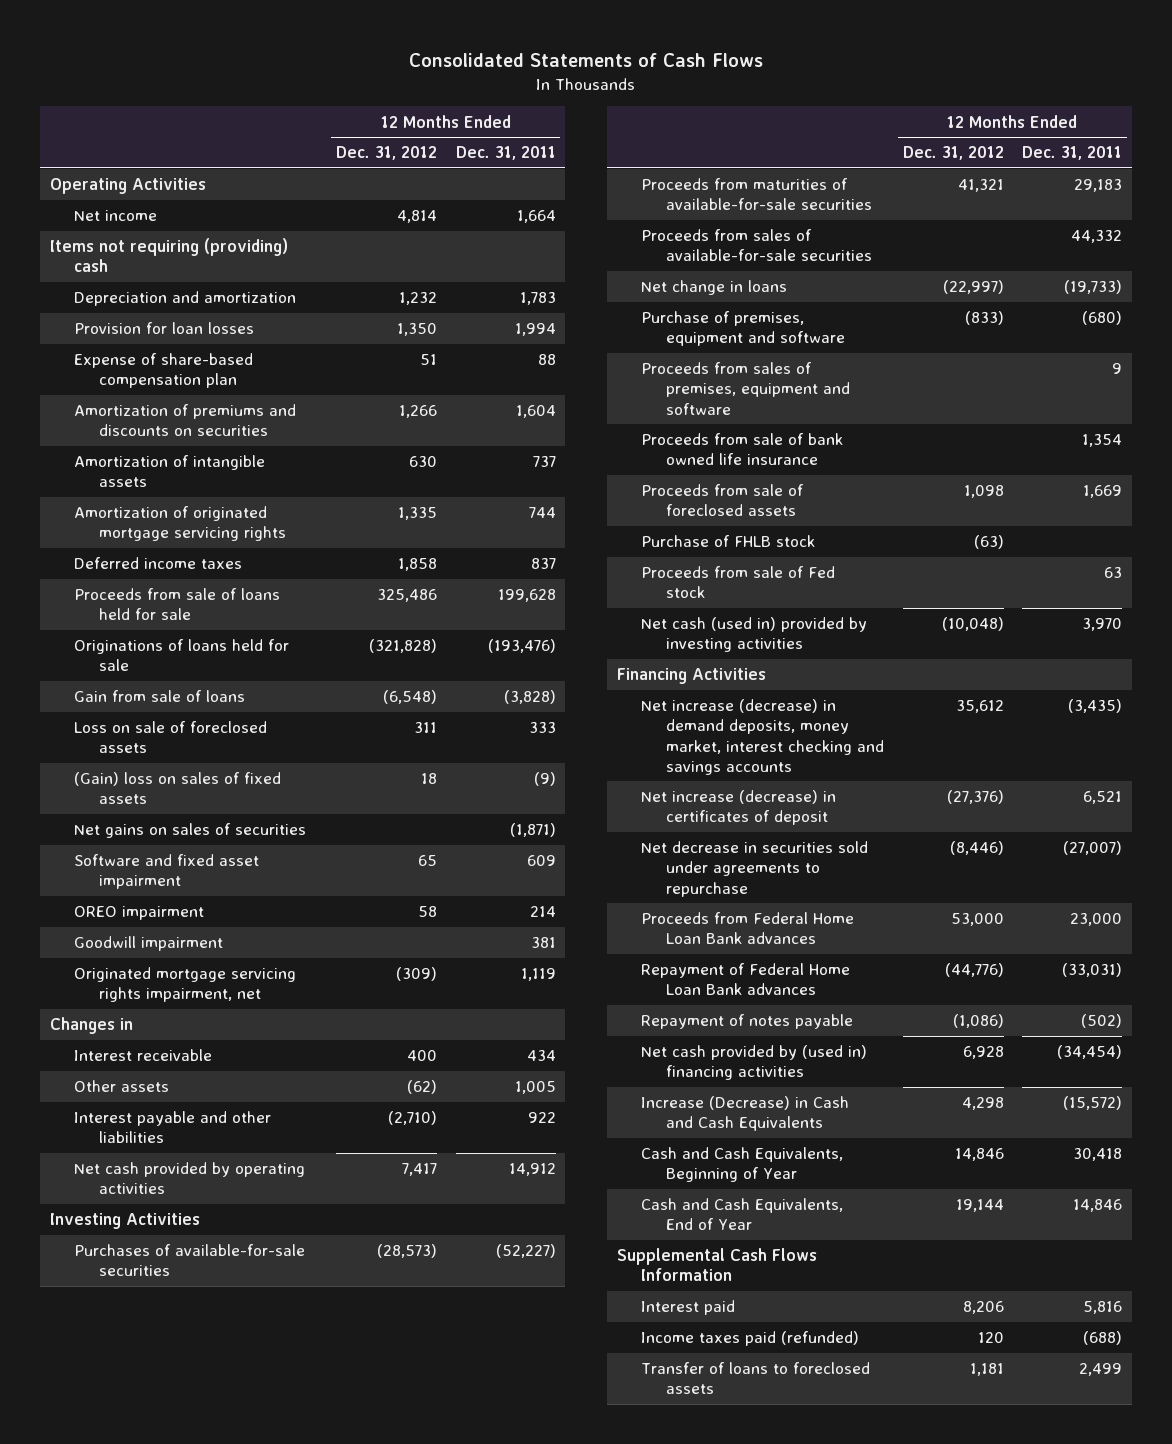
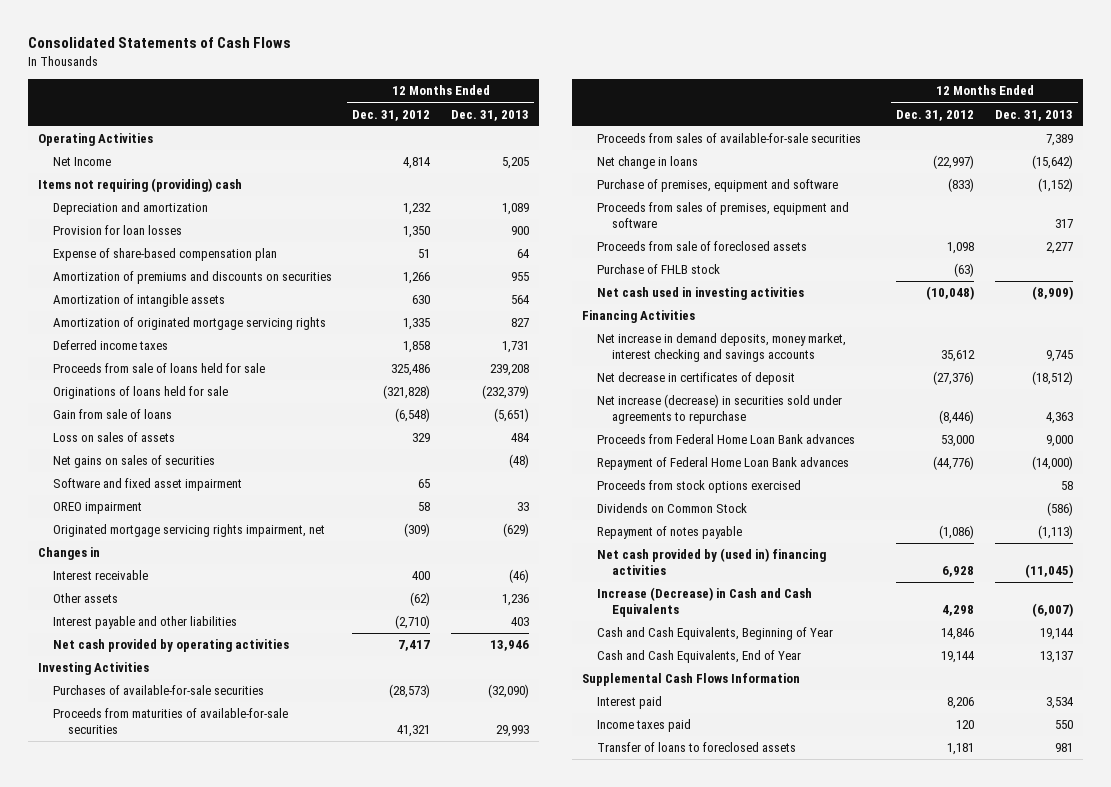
[455,146,556,161] Dec. 31, 2011 -> none
none -> [450,109,529,121] Dec. 31, 2013
[74,210,158,222] Net income -> [52,157,111,167] Net Income
[74,721,268,754] Loss on sale of foreclosed assets -> none
[74,772,282,805] (Gain) loss on sales of fixed assets -> [52,432,175,443] Loss on sales of assets
[420,773,437,785] 18 -> [412,433,431,443] 329
[74,936,224,952] Goodwill impairment -> none
[641,433,844,466] Proceeds from sale of bank owned life insurance -> none
[641,566,836,599] Proceeds from sale of Fed stock -> none
[641,617,868,653] Net cash (used in) provided by investing activities -> [597,287,805,301] Net cash used in investing activities
[641,699,884,775] Net increase (decrease) in demand deposits, money market, interest checking and savings accounts -> [597,333,847,362] Net increase in demand deposits, money market, interest checking and savings accounts
[641,790,837,826] Net increase (decrease) in certificates of deposit -> [597,372,796,386] Net decrease in certificates of deposit
[641,841,869,897] Net decrease in securities sold under agreements to repurchase -> [597,394,843,424] Net increase (decrease) in securities sold under agreements to repurchase
none -> [597,480,802,494] Proceeds from stock options exercised
none -> [597,503,748,514] Dividends on Common Stock
[641,1331,860,1347] Income taxes paid (refunded) -> [597,719,692,733] Income taxes paid

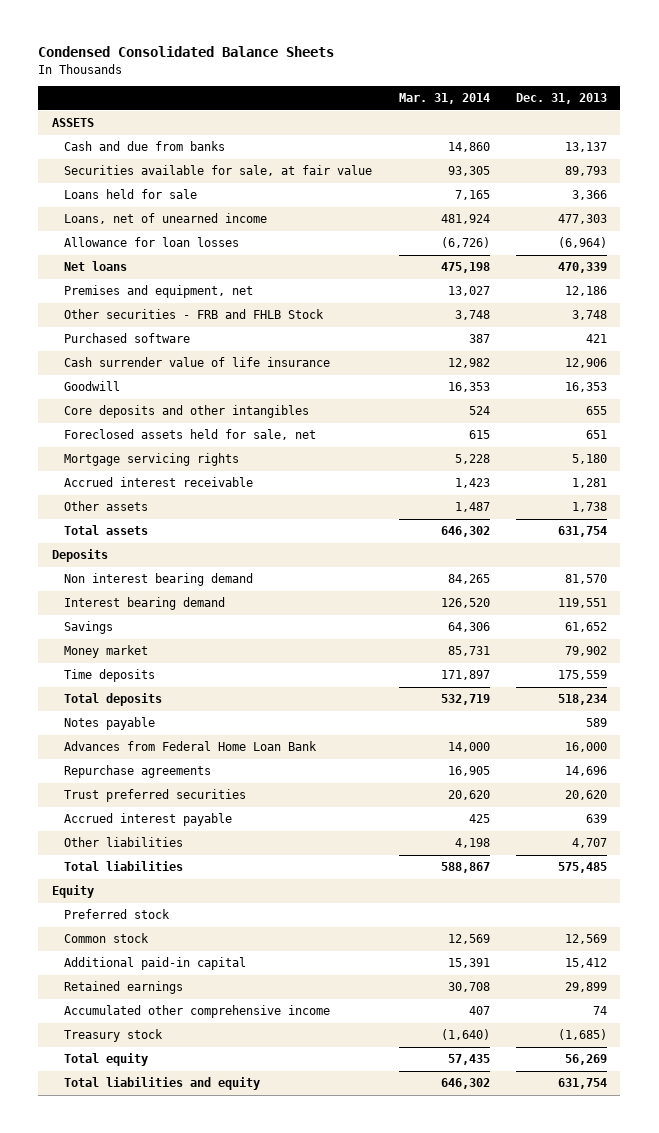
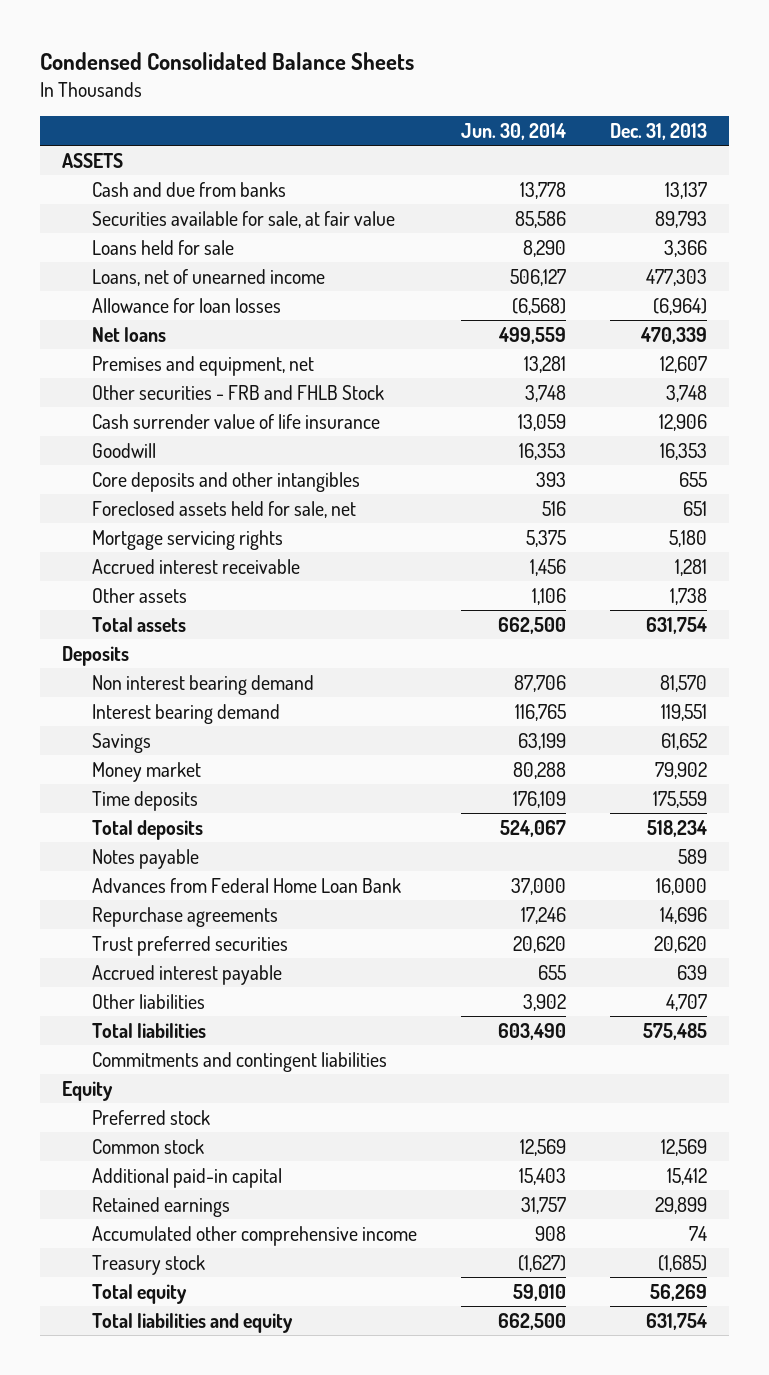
[398,93,490,105] Mar. 31, 2014 -> none
none -> [460,122,566,140] Jun. 30, 2014
[564,286,607,297] 12,186 -> [659,355,707,373] 12,607
[64,333,191,344] Purchased software -> none
none -> [91,1051,387,1072] Commitments and contingent liabilities

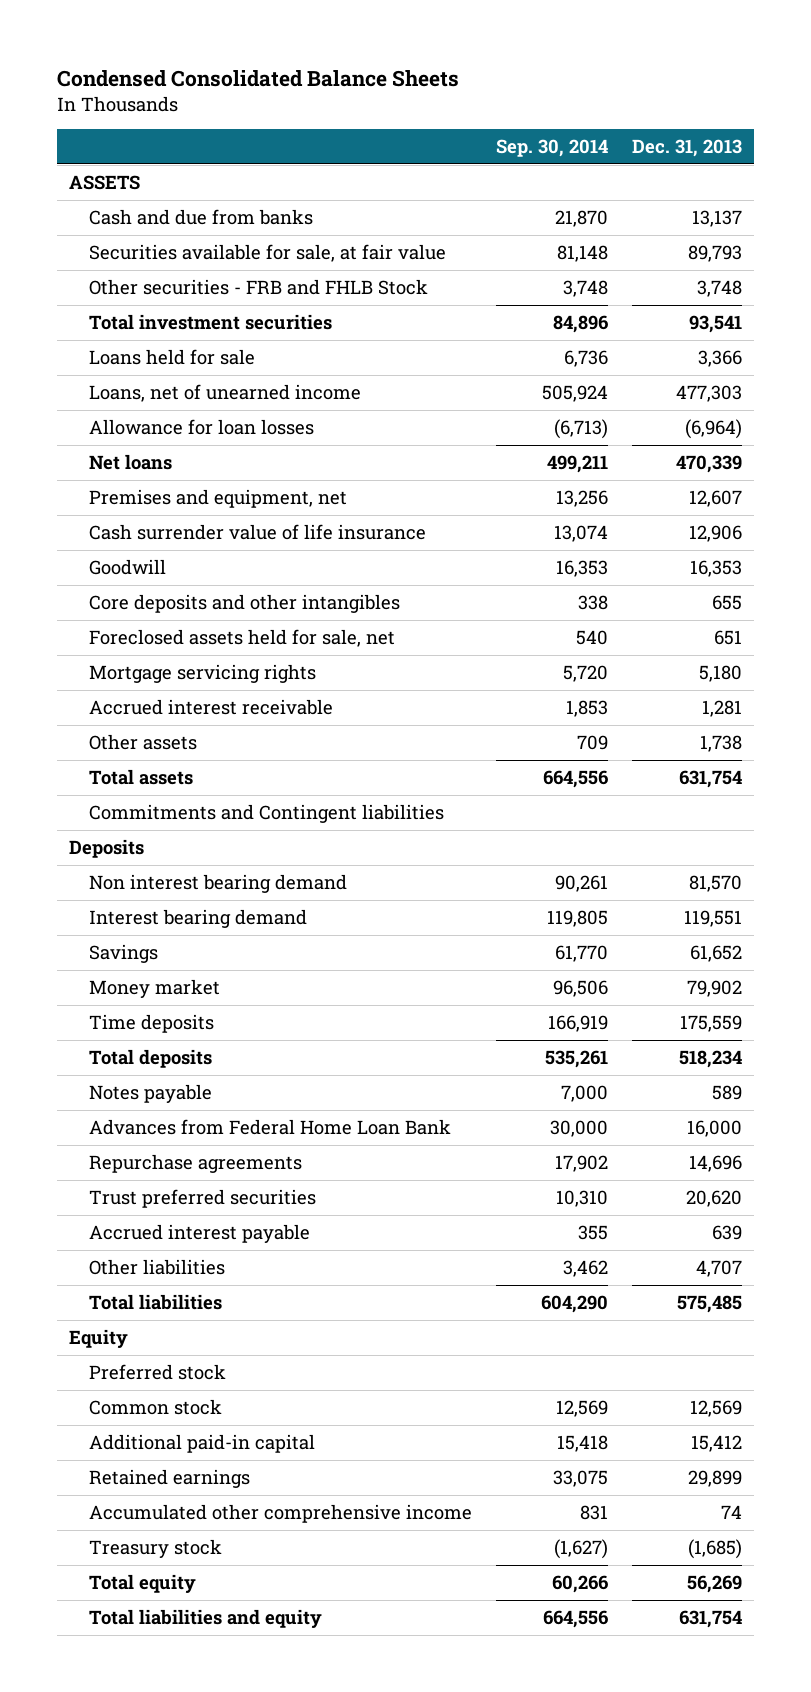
[460,122,566,140] Jun. 30, 2014 -> none
none -> [495,139,608,158] Sep. 30, 2014
[91,384,384,400] Other securities - FRB and FHLB Stock -> [89,279,429,296] Other securities - FRB and FHLB Stock
none -> [89,314,333,331] Total investment securities
none -> [89,804,445,824] Commitments and Contingent liabilities
[91,1051,387,1072] Commitments and contingent liabilities -> none

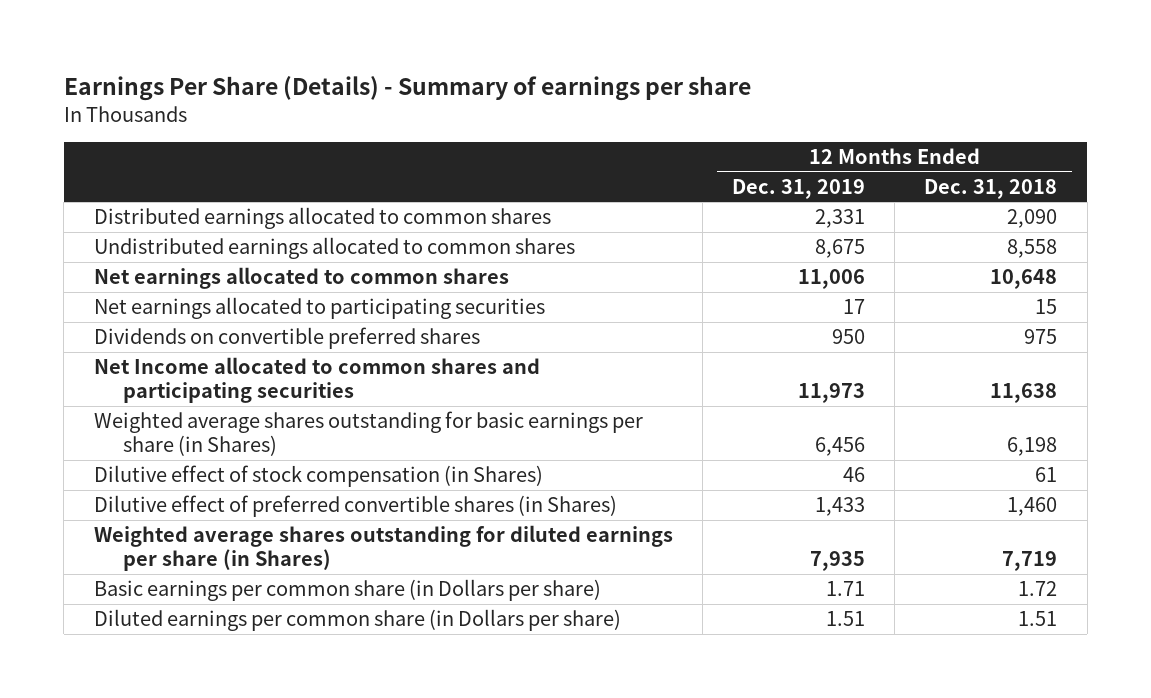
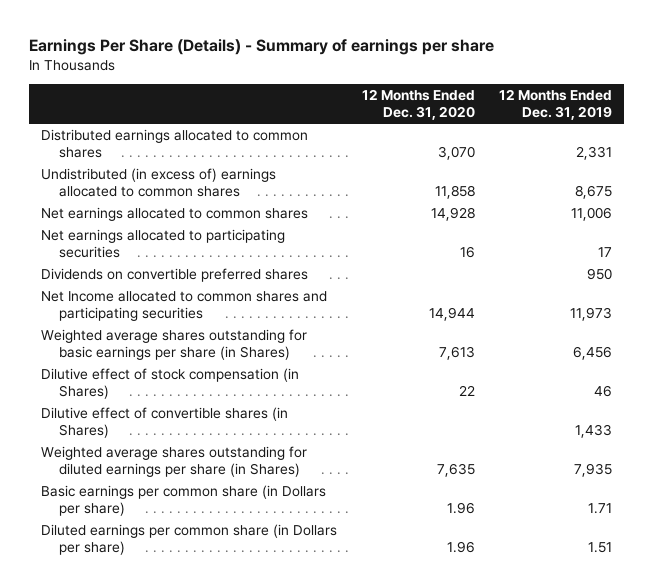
[924,178,1058,199] Dec. 31, 2018 -> none
none -> [361,88,475,121] 12 Months Ended Dec. 31, 2020
[93,237,575,260] Undistributed earnings allocated to common shares -> [41,167,277,198] Undistributed (in excess of) earnings allocated to common shares
[93,495,617,518] Dilutive effect of preferred convertible shares (in Shares) -> [41,406,289,439] Dilutive effect of convertible shares (in Shares)

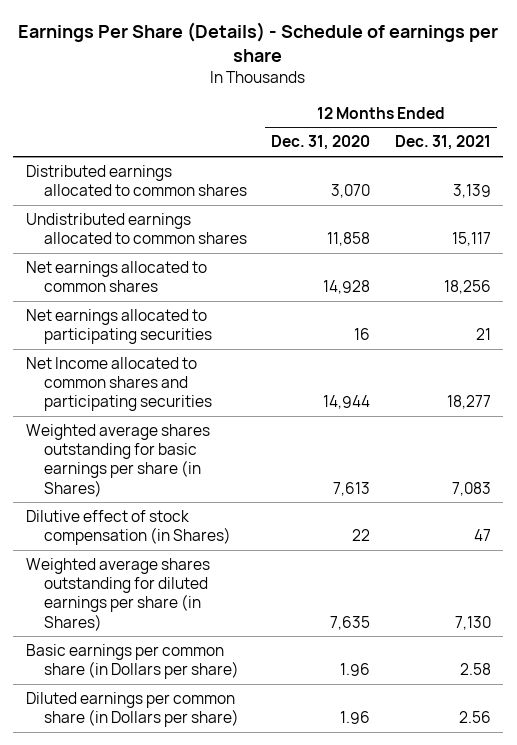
[28,38,494,55] Earnings Per Share (Details) - Summary of earnings per share -> [18,21,499,62] Earnings Per Share (Details) - Schedule of earnings per share
[499,88,613,121] 12 Months Ended Dec. 31, 2019 -> none
none -> [394,135,491,151] Dec. 31, 2021
[41,167,277,198] Undistributed (in excess of) earnings allocated to common shares -> [25,213,247,245] Undistributed earnings allocated to common shares
[41,267,309,282] Dividends on convertible preferred shares -> none
[41,406,289,439] Dilutive effect of convertible shares (in Shares) -> none

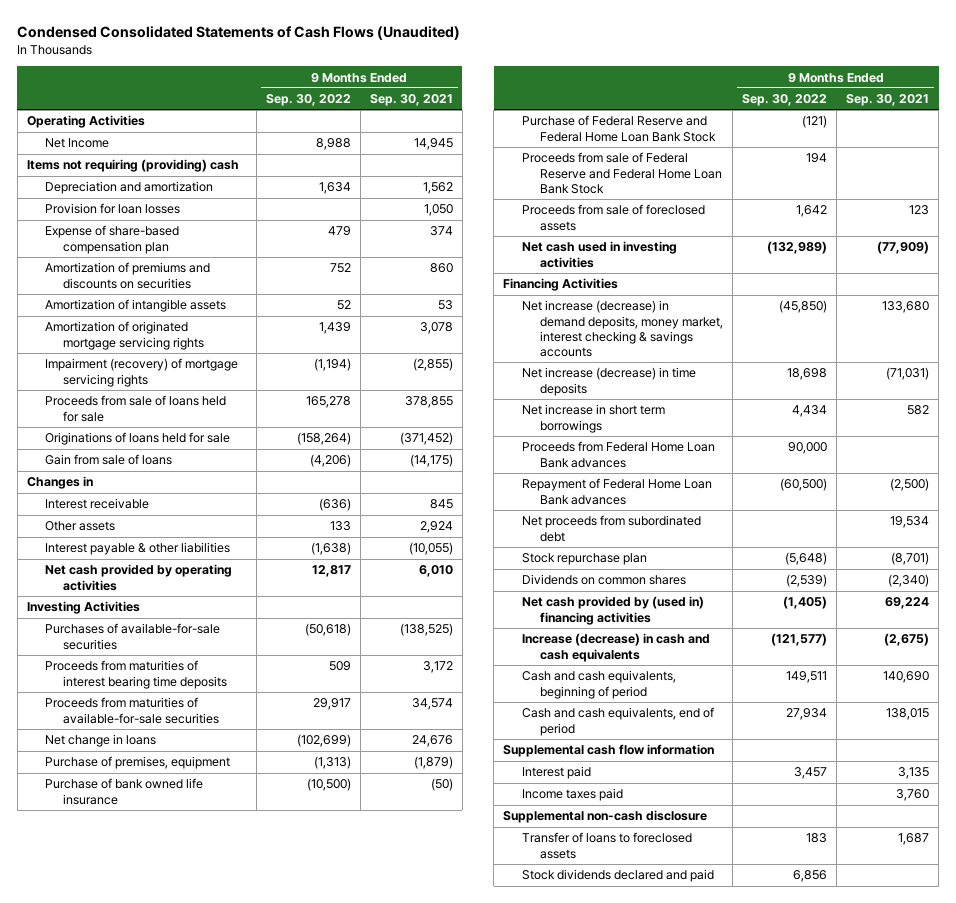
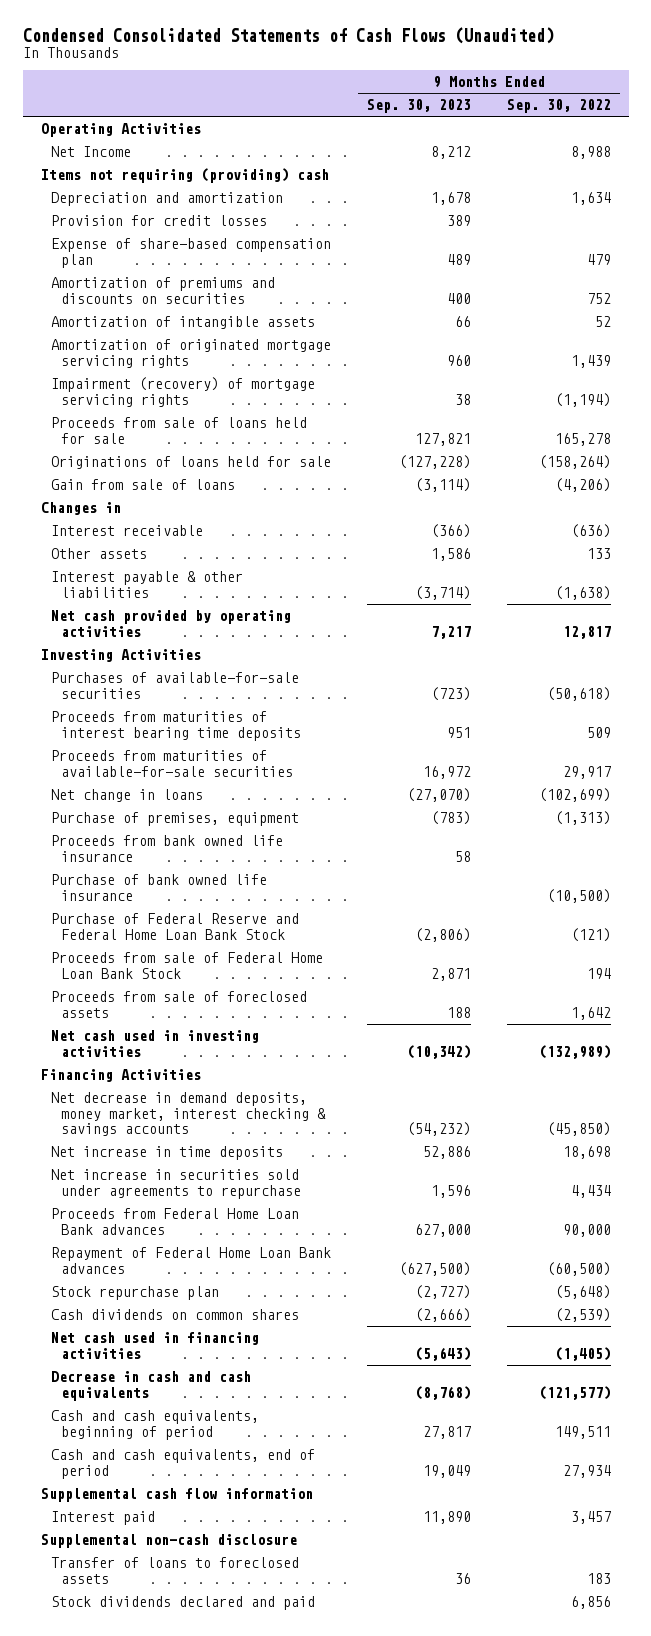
[369,94,453,107] Sep. 30, 2021 -> none
none -> [366,99,471,114] Sep. 30, 2023
[45,203,181,215] Provision for loan losses -> [50,215,267,227] Provision for credit losses
none -> [50,835,283,862] Proceeds from bank owned life insurance
[521,152,722,194] Proceeds from sale of Federal Reserve and Federal Home Loan Bank Stock -> [50,952,323,979] Proceeds from sale of Federal Home Loan Bank Stock
[521,300,723,358] Net increase (decrease) in demand deposits, money market, interest checking & savings accounts -> [50,1092,326,1137] Net decrease in demand deposits, money market, interest checking & savings accounts
[521,367,696,396] Net increase (decrease) in time deposits -> [50,1146,283,1161] Net increase in time deposits
[521,404,665,433] Net increase in short term borrowings -> [50,1169,301,1199] Net increase in securities sold under agreements to repurchase
[521,515,701,542] Net proceeds from subordinated debt -> none
[521,574,686,586] Dividends on common shares -> [50,1309,299,1321] Cash dividends on common shares
[521,596,704,625] Net cash provided by (used in) financing activities -> [50,1332,259,1359] Net cash used in financing activities
[521,633,710,662] Increase (decrease) in cash and cash equivalents -> [50,1371,251,1401] Decrease in cash and cash equivalents
[521,788,623,802] Income taxes paid -> none

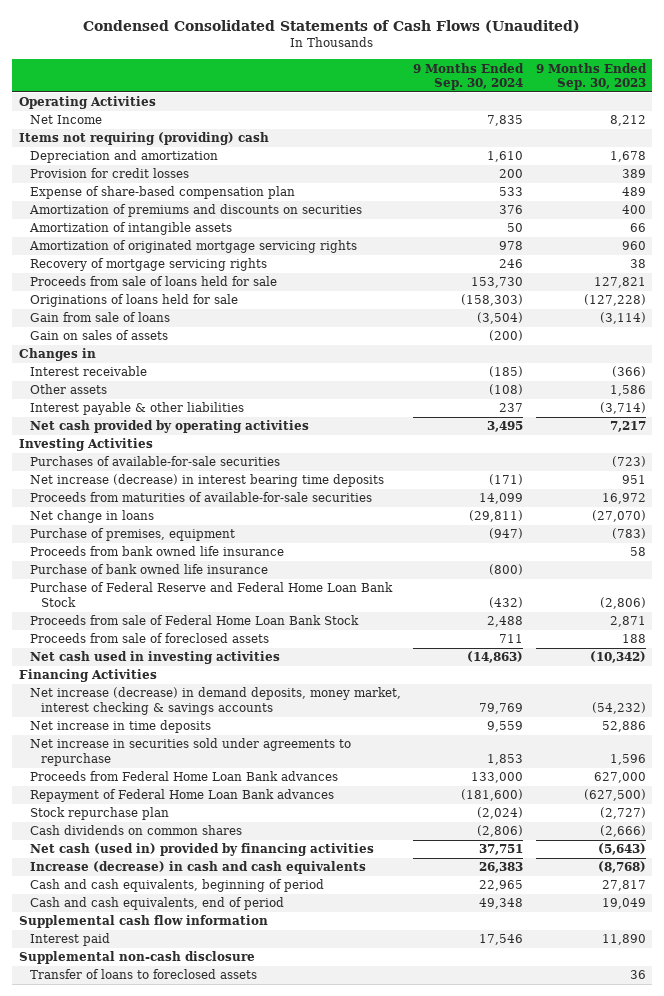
[506,99,611,114] Sep. 30, 2022 -> none
none -> [413,62,525,90] 9 Months Ended Sep. 30, 2024
[50,377,315,407] Impairment (recovery) of mortgage servicing rights -> [29,258,267,272] Recovery of mortgage servicing rights
none -> [29,330,168,341] Gain on sales of assets
[50,711,301,741] Proceeds from maturities of interest bearing time deposits -> [29,474,384,488] Net increase (decrease) in interest bearing time deposits
[50,1092,326,1137] Net decrease in demand deposits, money market, interest checking & savings accounts -> [29,687,401,715] Net increase (decrease) in demand deposits, money market, interest checking & savings accounts
[50,1332,259,1359] Net cash used in financing activities -> [29,843,374,857] Net cash (used in) provided by financing activities
[50,1371,251,1401] Decrease in cash and cash equivalents -> [29,861,366,875] Increase (decrease) in cash and cash equivalents
[50,1596,315,1611] Stock dividends declared and paid -> none

